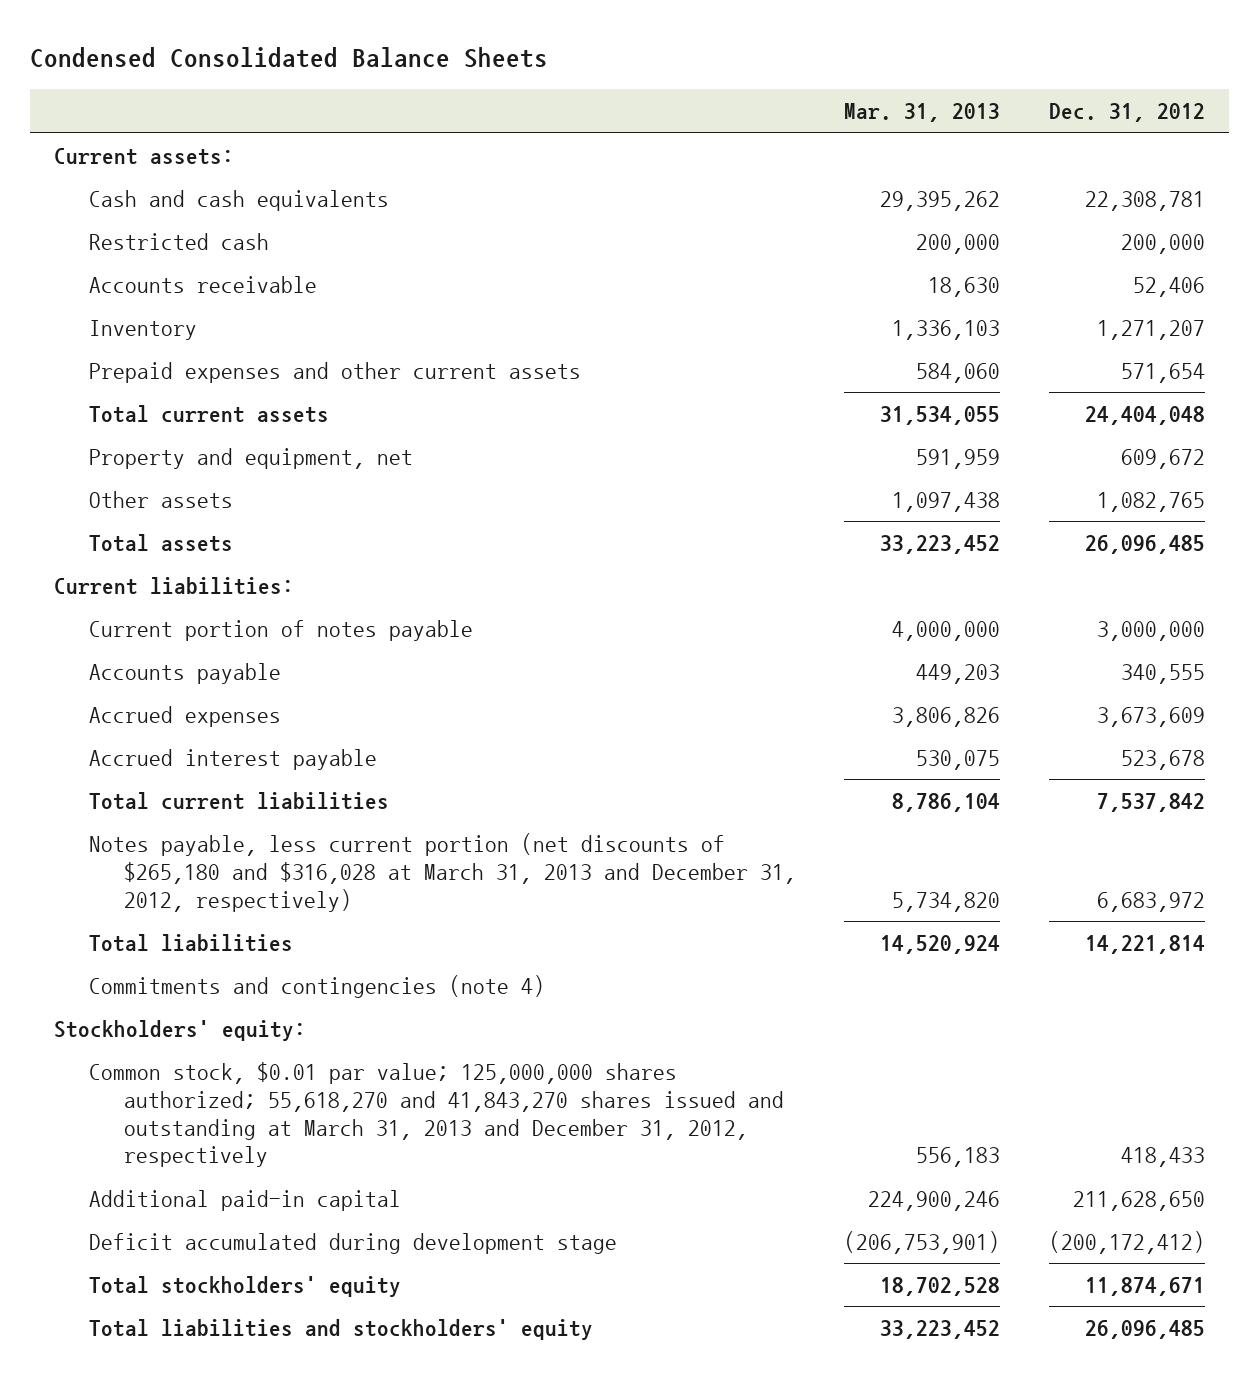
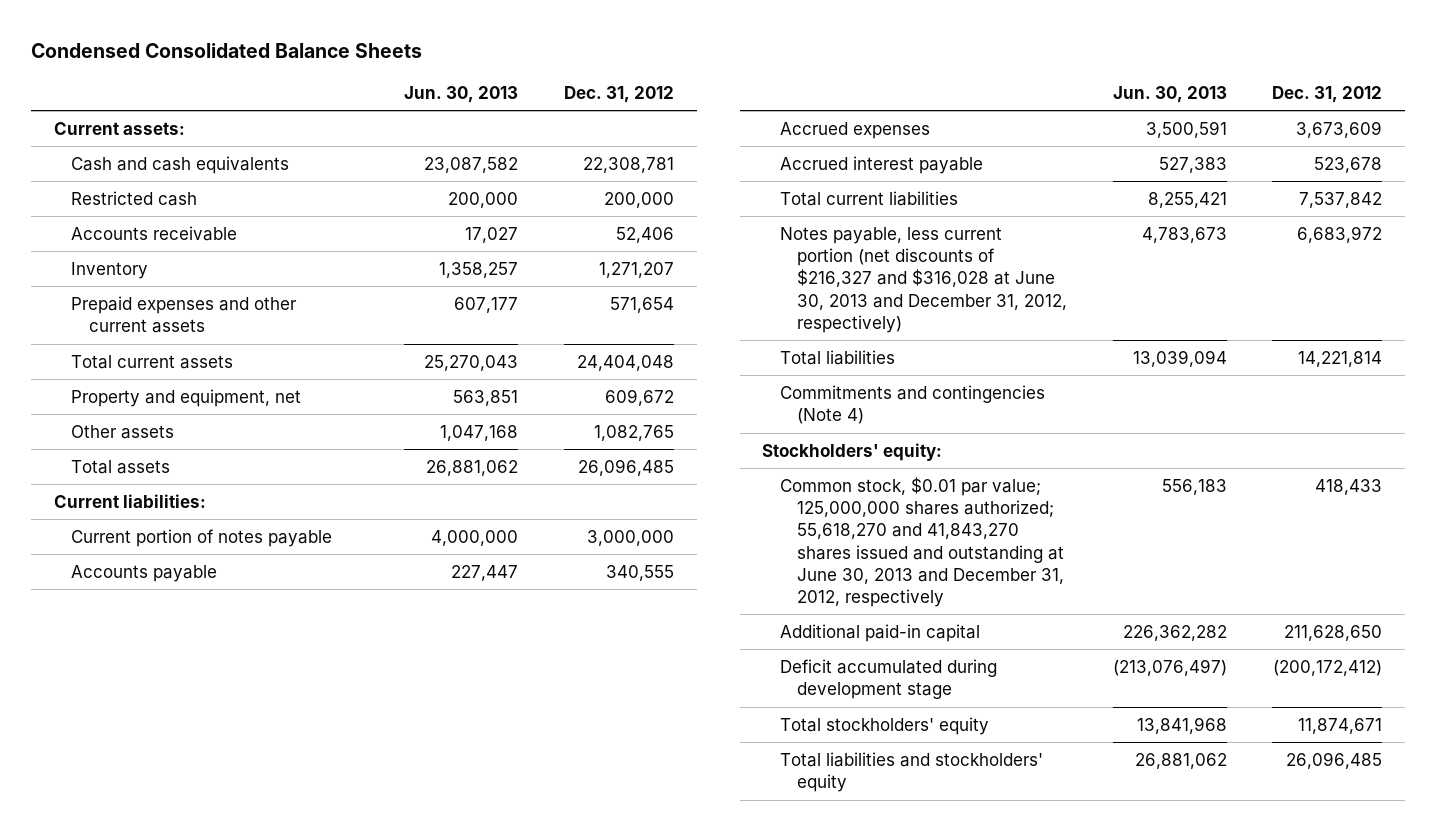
[844,103,1001,123] Mar. 31, 2013 -> none
none -> [404,86,519,104] Jun. 30, 2013
[88,833,796,912] Notes payable, less current portion (net discounts of $265,180 and $316,028 at March 31, 2013 and December 31, 2012, respectively) -> [779,226,1068,333] Notes payable, less current portion (net discounts of $216,327 and $316,028 at June 30, 2013 and December 31, 2012, respectively)
[88,975,545,999] Commitments and contingencies (note 4) -> [779,384,1045,425] Commitments and contingencies (Note 4)
[88,1062,784,1168] Common stock, $0.01 par value; 125,000,000 shares authorized; 55,618,270 and 41,843,270 shares issued and outstanding at March 31, 2013 and December 31, 2012, respectively -> [779,476,1065,607] Common stock, $0.01 par value; 125,000,000 shares authorized; 55,618,270 and 41,843,270 shares issued and outstanding at June 30, 2013 and December 31, 2012, respectively

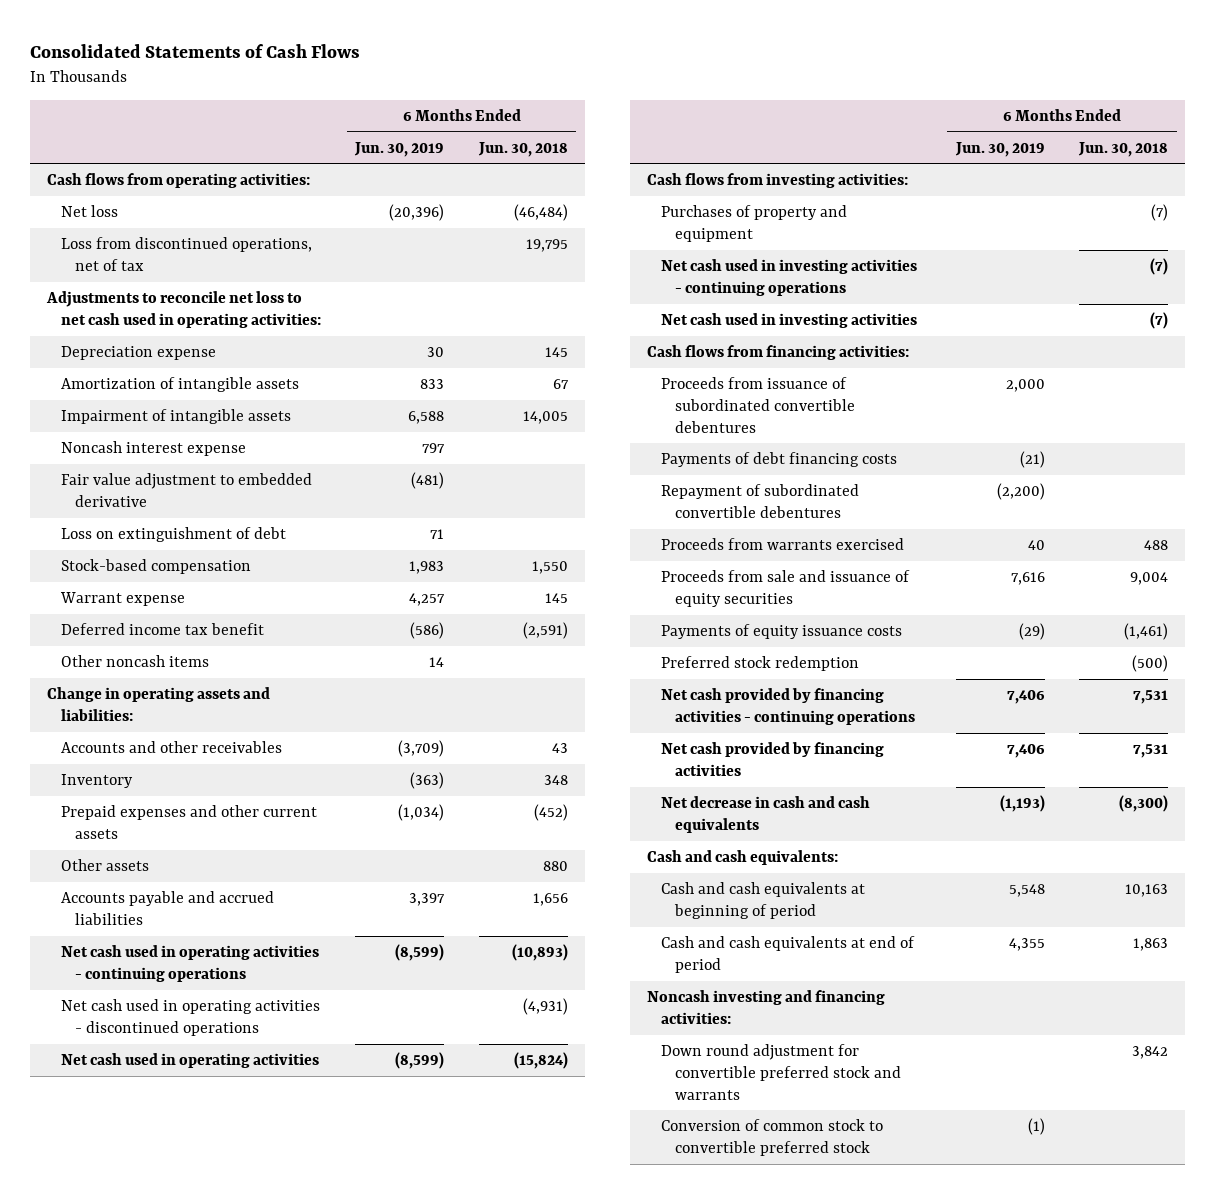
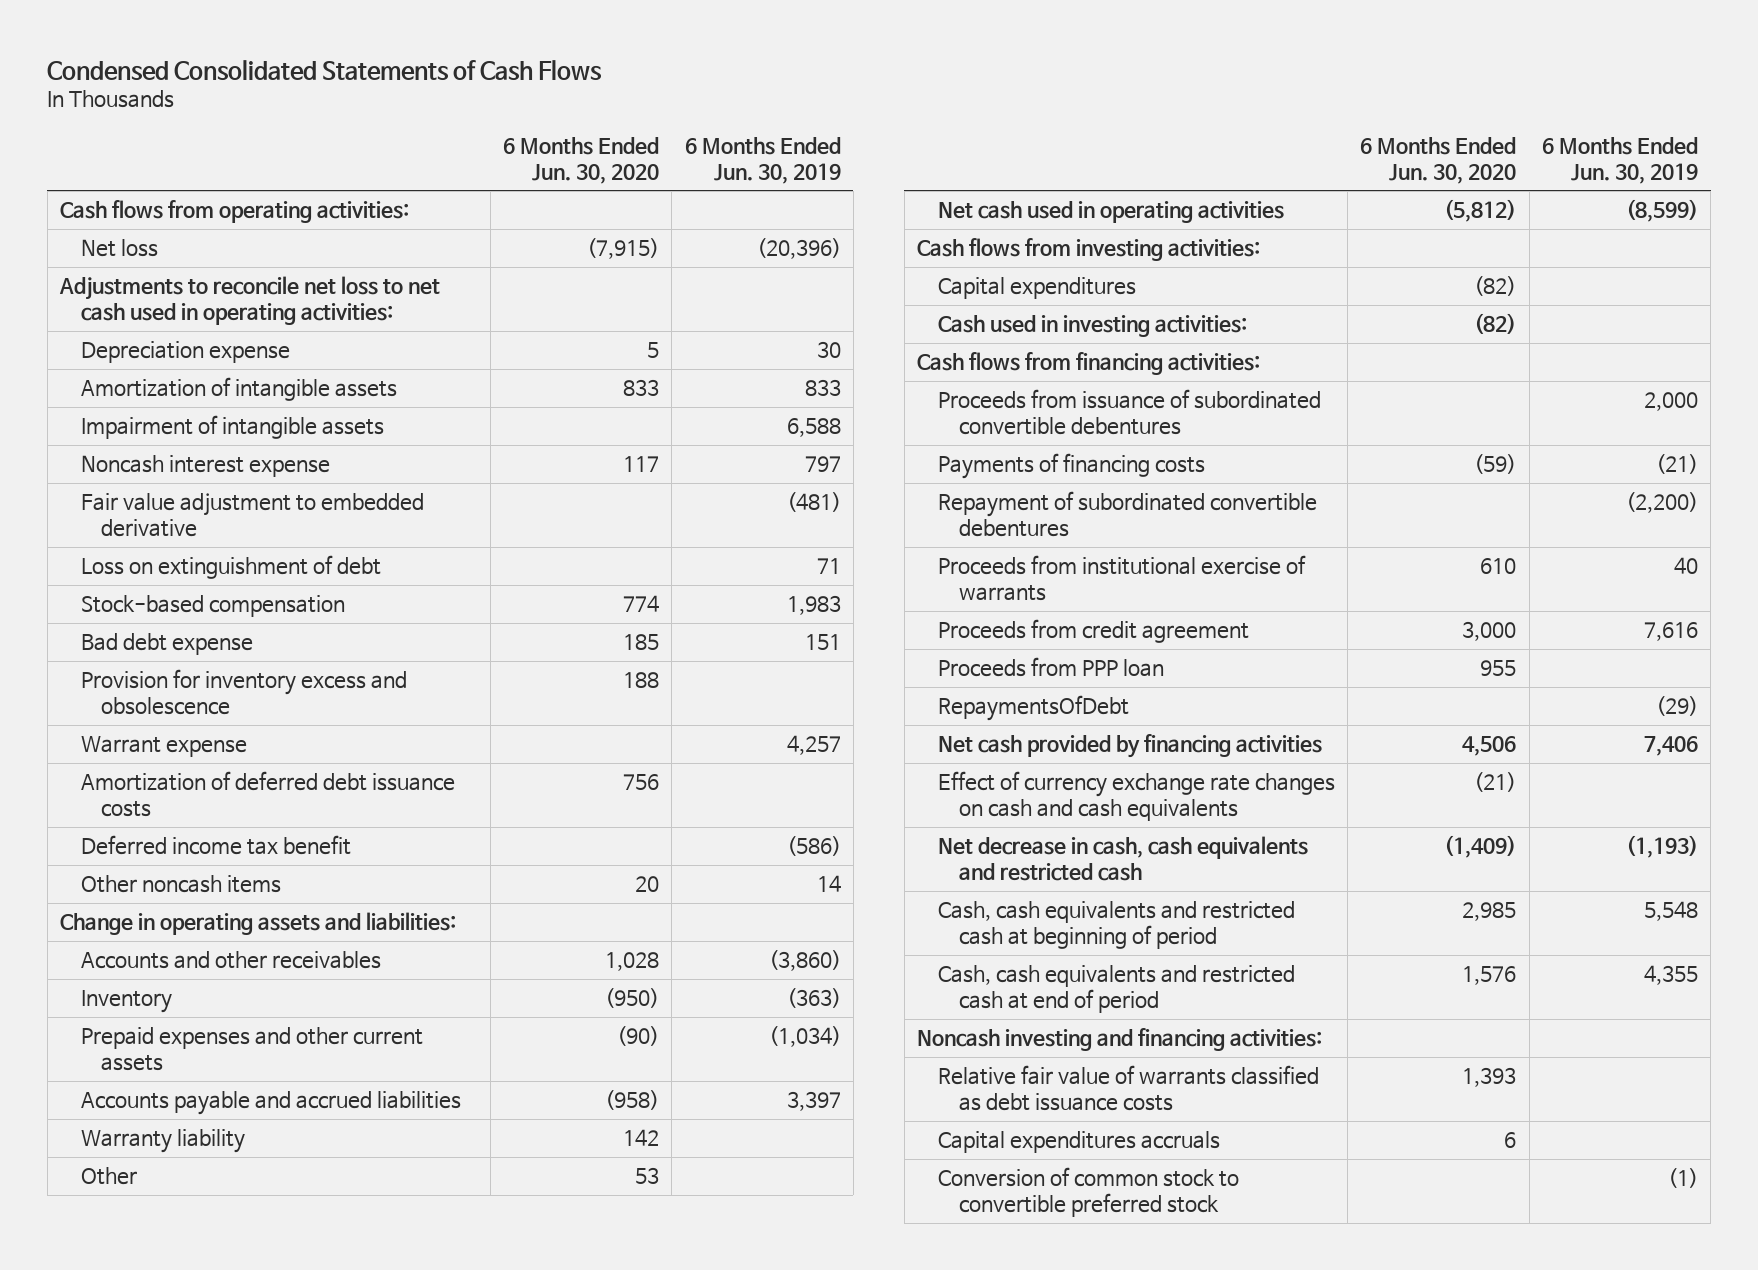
[29,43,360,58] Consolidated Statements of Cash Flows -> [47,59,603,81] Condensed Consolidated Statements of Cash Flows
[477,141,568,157] Jun. 30, 2018 -> none
none -> [503,136,660,184] 6 Months Ended Jun. 30, 2020
[60,237,312,271] Loss from discontinued operations, net of tax -> none
none -> [80,633,253,656] Bad debt expense
none -> [80,669,407,716] Provision for inventory excess and obsolescence
none -> [80,771,455,818] Amortization of deferred debt issuance costs
[398,740,445,758] (3,709) -> [768,950,841,972] (3,860)
[60,859,149,872] Other assets -> none
[60,945,319,982] Net cash used in operating activities - continuing operations -> none
[60,999,320,1036] Net cash used in operating activities - discontinued operations -> none
none -> [80,1129,245,1154] Warranty liability
none -> [80,1167,137,1186] Other
[661,205,848,242] Purchases of property and equipment -> none
[661,259,918,296] Net cash used in investing activities - continuing operations -> none
none -> [937,277,1136,300] Capital expenditures
[661,313,918,329] Net cash used in investing activities -> [937,315,1247,338] Cash used in investing activities:
[661,452,898,468] Payments of debt financing costs -> [937,453,1205,480] Payments of financing costs
[661,624,903,640] Payments of equity issuance costs -> none
[661,656,860,672] Preferred stock redemption -> none
[661,688,916,725] Net cash provided by financing activities - continuing operations -> none
[661,538,905,551] Proceeds from warrants exercised -> [937,555,1306,602] Proceeds from institutional exercise of warrants
[661,570,911,607] Proceeds from sale and issuance of equity securities -> [937,619,1249,644] Proceeds from credit agreement
none -> [937,657,1164,678] Proceeds from PPP loan
none -> [937,695,1129,722] RepaymentsOfDebt
[647,850,839,866] Cash and cash equivalents: -> none
none -> [937,771,1335,822] Effect of currency exchange rate changes on cash and cash equivalents
[661,796,871,833] Net decrease in cash and cash equivalents -> [937,836,1308,882] Net decrease in cash, cash equivalents and restricted cash
[661,882,866,919] Cash and cash equivalents at beginning of period -> [937,901,1295,950] Cash, cash equivalents and restricted cash at beginning of period
[661,936,916,973] Cash and cash equivalents at end of period -> [937,965,1295,1014] Cash, cash equivalents and restricted cash at end of period
[661,1044,902,1100] Down round adjustment for convertible preferred stock and warrants -> none
none -> [937,1065,1319,1112] Relative fair value of warrants classified as debt issuance costs
none -> [937,1131,1220,1154] Capital expenditures accruals

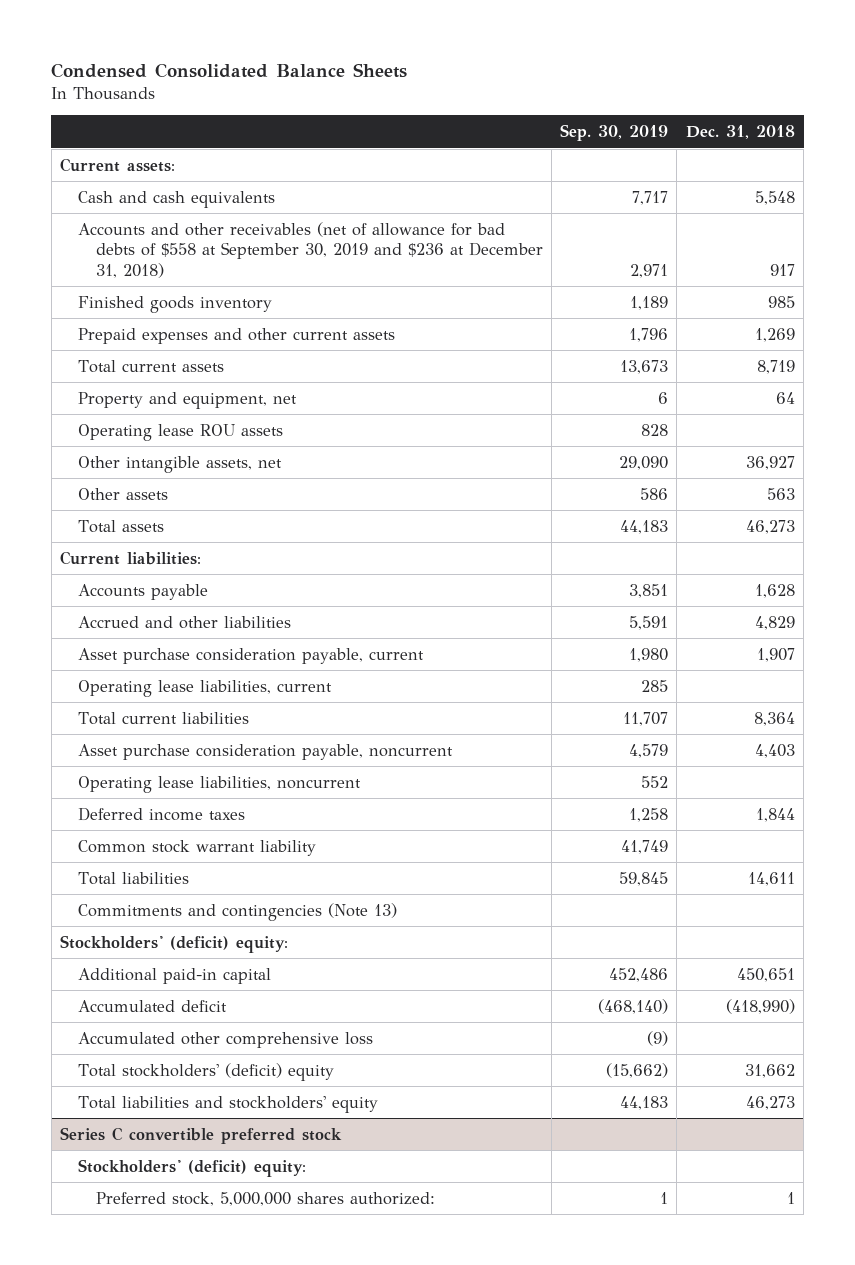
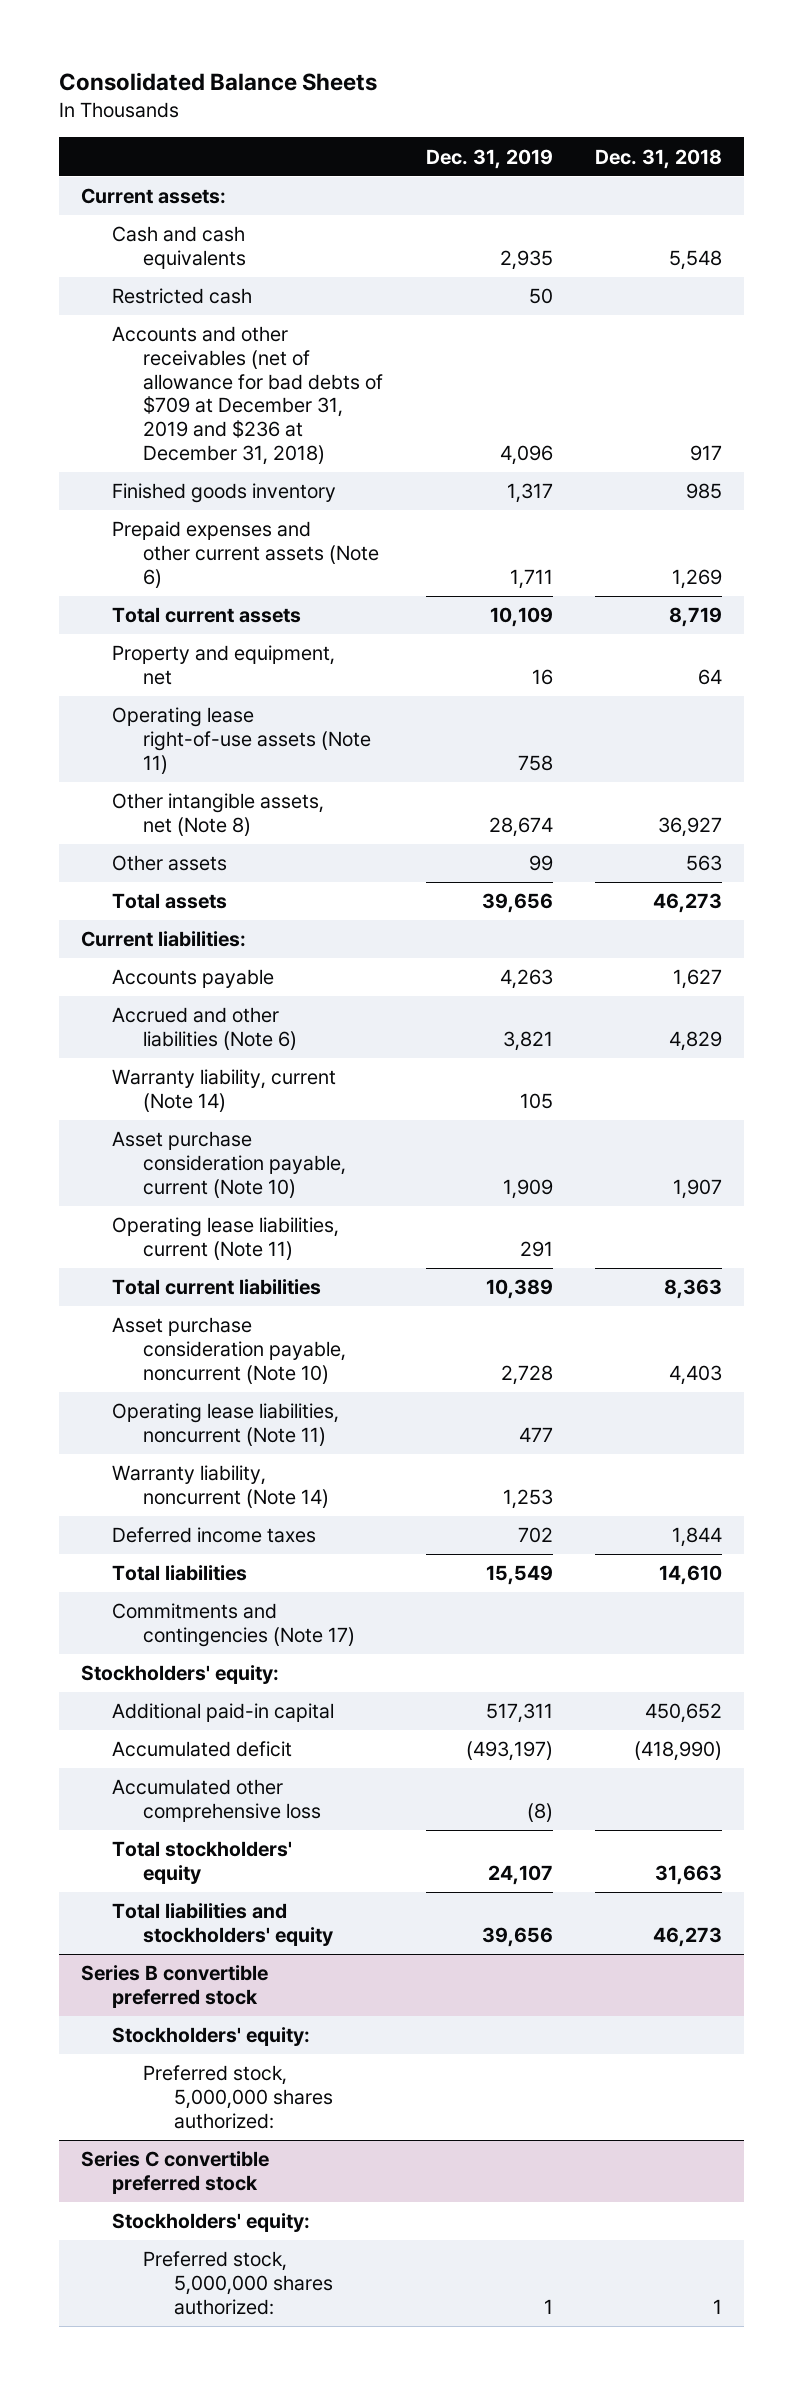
[51,62,408,78] Condensed Consolidated Balance Sheets -> [59,72,378,92] Consolidated Balance Sheets
[560,124,669,142] Sep. 30, 2019 -> none
none -> [425,148,553,169] Dec. 31, 2019
none -> [111,288,252,305] Restricted cash
[77,221,543,278] Accounts and other receivables (net of allowance for bad debts of $558 at September 30, 2019 and $236 at December 31, 2018) -> [111,326,384,465] Accounts and other receivables (net of allowance for bad debts of $709 at December 31, 2019 and $236 at December 31, 2018)
[77,327,395,344] Prepaid expenses and other current assets -> [111,521,380,588] Prepaid expenses and other current assets (Note 6)
[77,423,283,441] Operating lease ROU assets -> [111,707,372,774] Operating lease right-of-use assets (Note 11)
[77,455,282,473] Other intangible assets, net -> [111,793,324,836] Other intangible assets, net (Note 8)
[754,583,795,598] 1,628 -> [673,969,723,990] 1,627
[77,615,291,629] Accrued and other liabilities -> [111,1007,298,1050] Accrued and other liabilities (Note 6)
none -> [111,1069,336,1112] Warranty liability, current (Note 14)
[77,647,424,664] Asset purchase consideration payable, current -> [111,1131,347,1198] Asset purchase consideration payable, current (Note 10)
[77,679,332,697] Operating lease liabilities, current -> [111,1217,339,1260] Operating lease liabilities, current (Note 11)
[753,711,795,726] 8,364 -> [664,1279,723,1300] 8,363
[77,743,453,760] Asset purchase consideration payable, noncurrent -> [111,1317,347,1384] Asset purchase consideration payable, noncurrent (Note 10)
[77,775,361,793] Operating lease liabilities, noncurrent -> [111,1403,339,1446] Operating lease liabilities, noncurrent (Note 11)
none -> [111,1465,330,1508] Warranty liability, noncurrent (Note 14)
[77,839,316,856] Common stock warrant liability -> none
[747,871,795,886] 14,611 -> [659,1565,723,1586] 14,610
[77,902,397,921] Commitments and contingencies (Note 13) -> [111,1603,356,1647] Commitments and contingencies (Note 17)
[59,934,288,953] Stockholders' (deficit) equity: -> [80,1665,279,1685] Stockholders' equity:
[736,967,795,982] 450,651 -> [645,1703,723,1724] 450,652
[77,1062,334,1081] Total stockholders' (deficit) equity -> [111,1841,292,1884] Total stockholders' equity
[744,1063,795,1078] 31,662 -> [655,1864,723,1885] 31,663
none -> [80,1965,268,2008] Series B convertible preferred stock
none -> [111,2027,310,2047] Stockholders' equity:
none -> [143,2065,334,2129] Preferred stock, 5,000,000 shares authorized:
[77,1158,306,1177] Stockholders' (deficit) equity: -> [111,2213,310,2233] Stockholders' equity:

